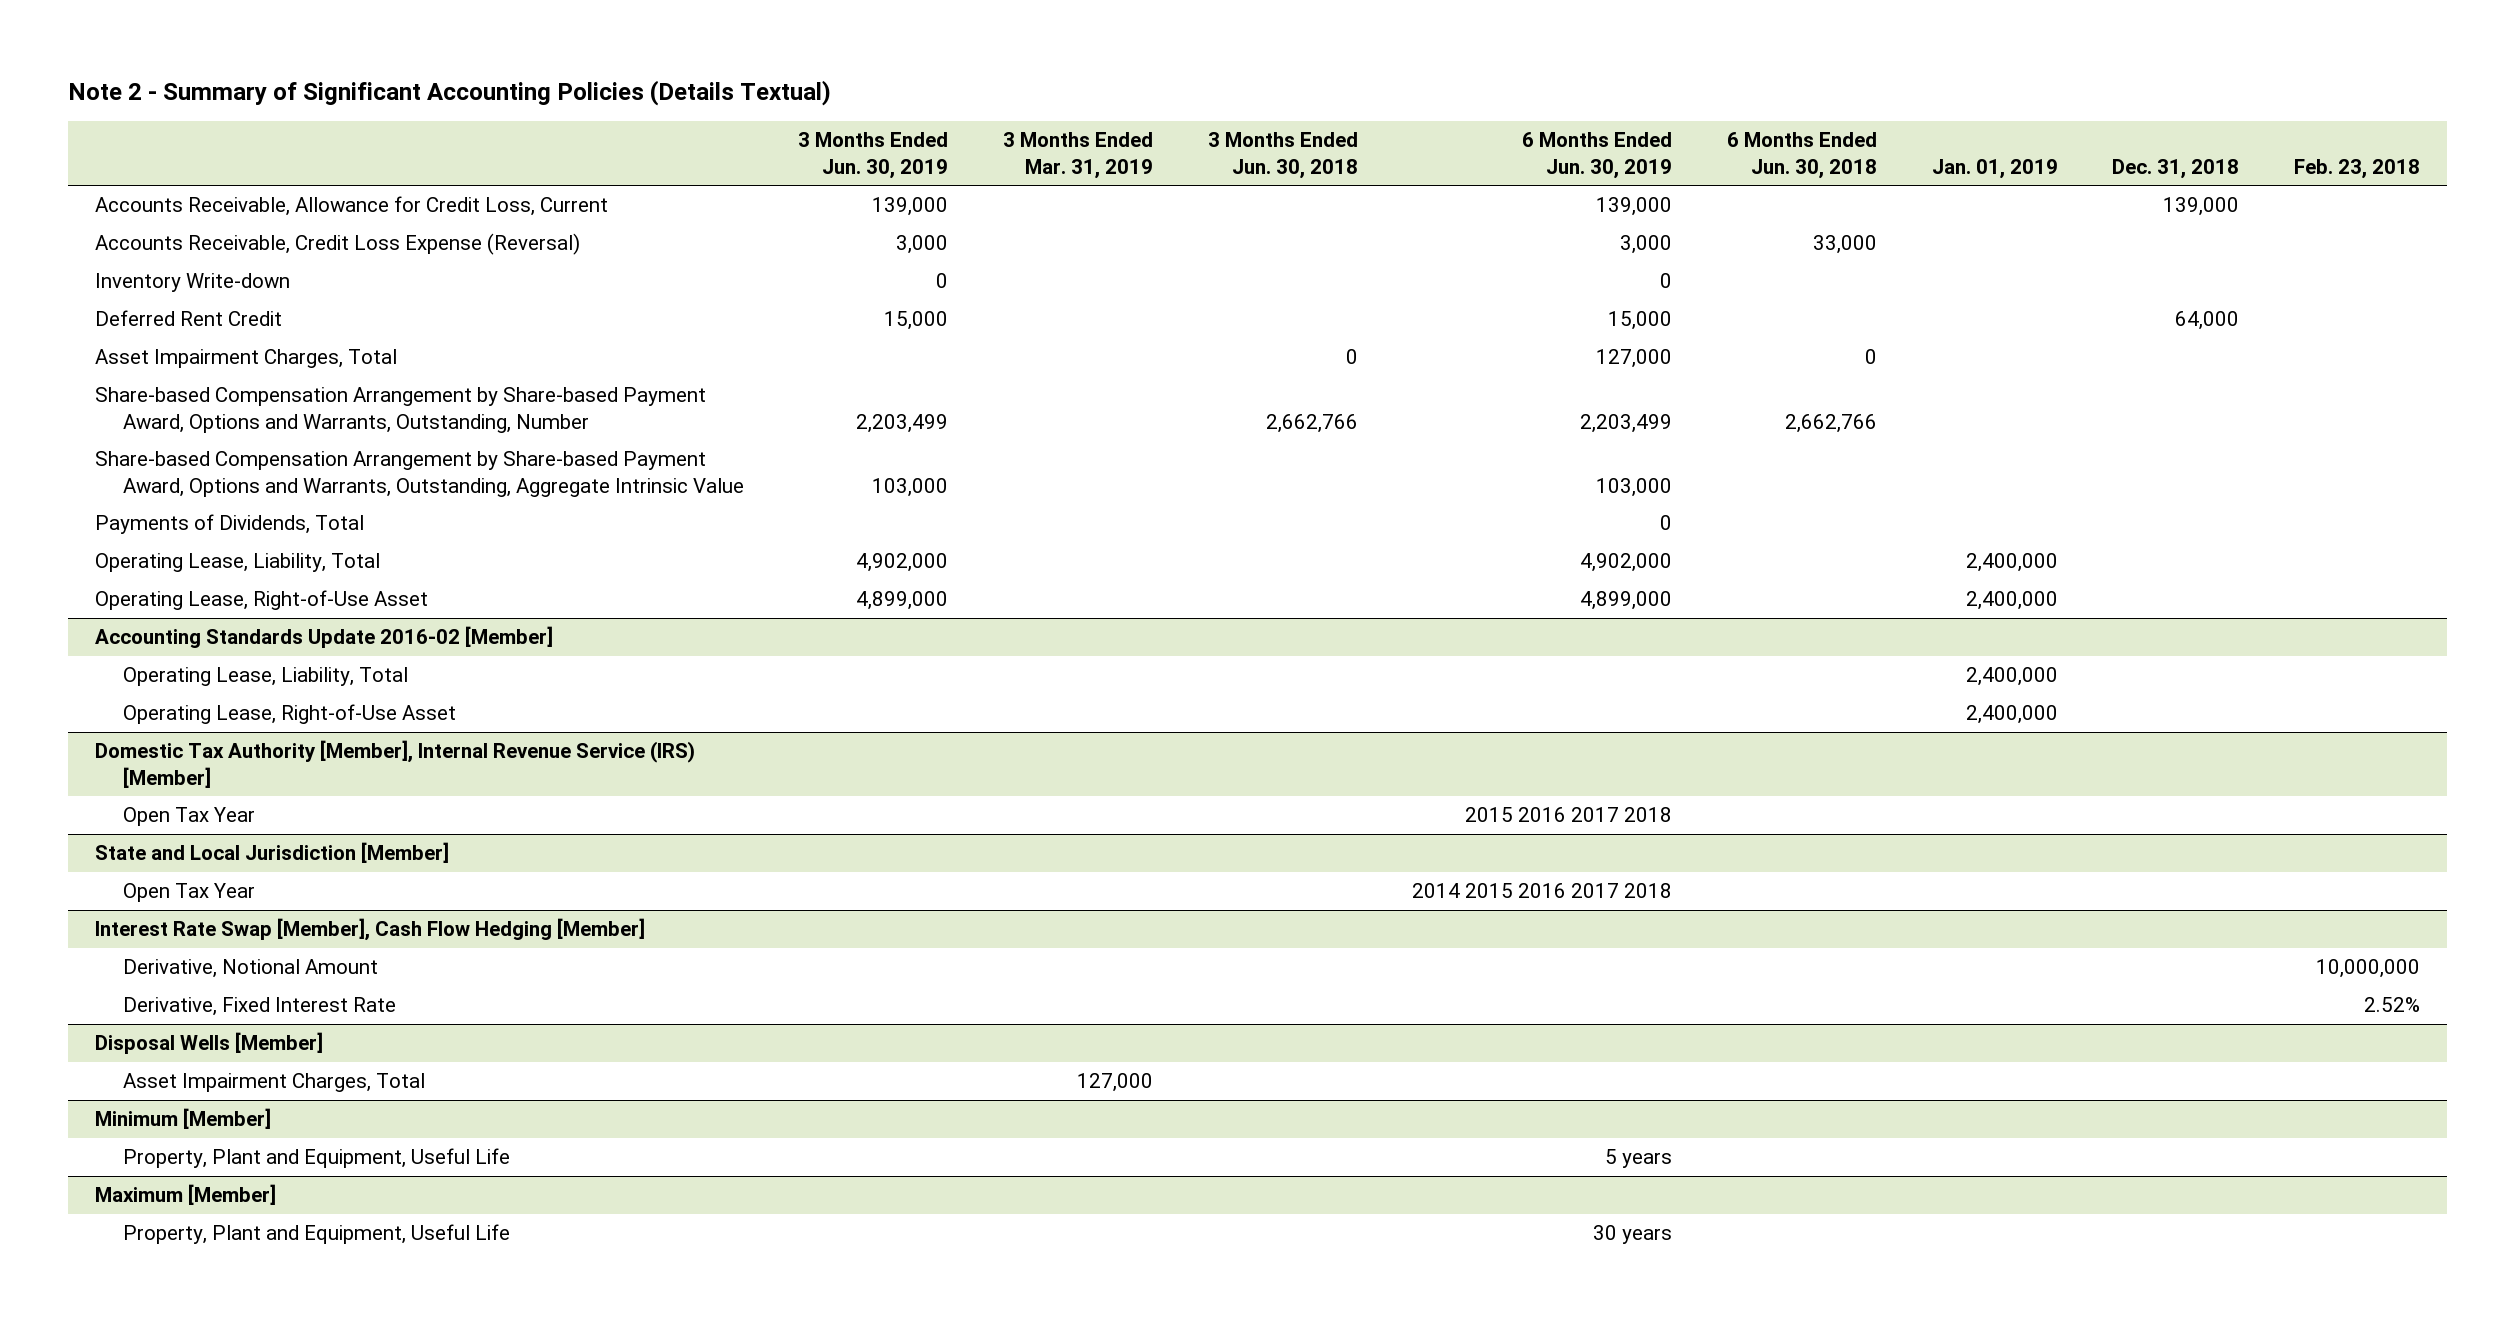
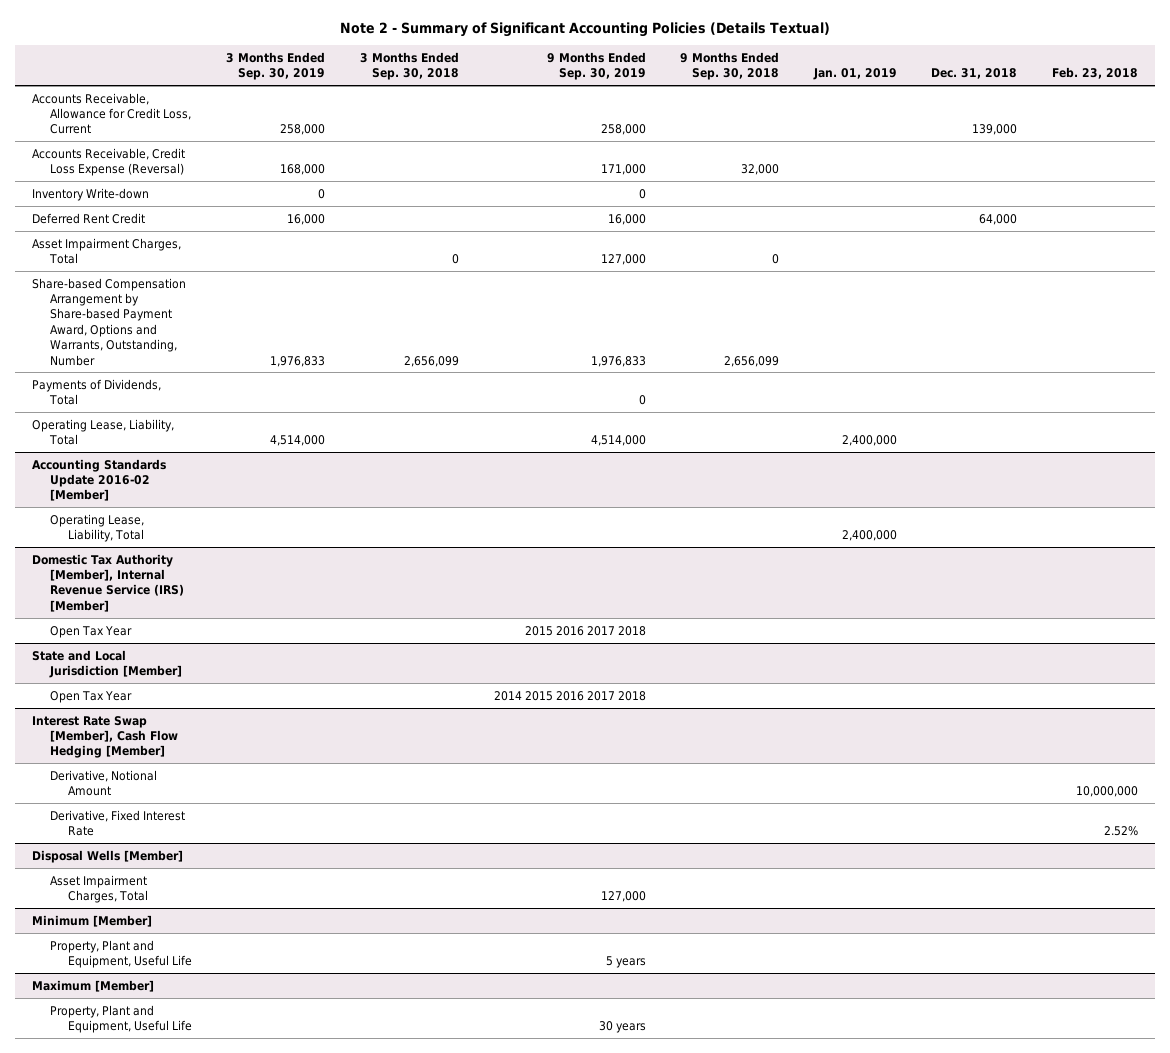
[798,131,949,179] 3 Months Ended Jun. 30, 2019 -> none
[1003,131,1154,179] 3 Months Ended Mar. 31, 2019 -> none
[1207,131,1358,179] 3 Months Ended Jun. 30, 2018 -> none
[1522,131,1673,179] 6 Months Ended Jun. 30, 2019 -> none
[1726,131,1877,179] 6 Months Ended Jun. 30, 2018 -> none
none -> [226,51,326,81] 3 Months Ended Sep. 30, 2019
none -> [359,51,459,81] 3 Months Ended Sep. 30, 2018
none -> [546,51,646,81] 9 Months Ended Sep. 30, 2019
none -> [680,51,780,81] 9 Months Ended Sep. 30, 2018
[95,451,744,498] Share-based Compensation Arrangement by Share-based Payment Award, Options and Warrants, Outstanding, Aggregate Intrinsic Value -> none
[95,590,429,611] Operating Lease, Right-of-Use Asset -> none
[122,704,456,725] Operating Lease, Right-of-Use Asset -> none

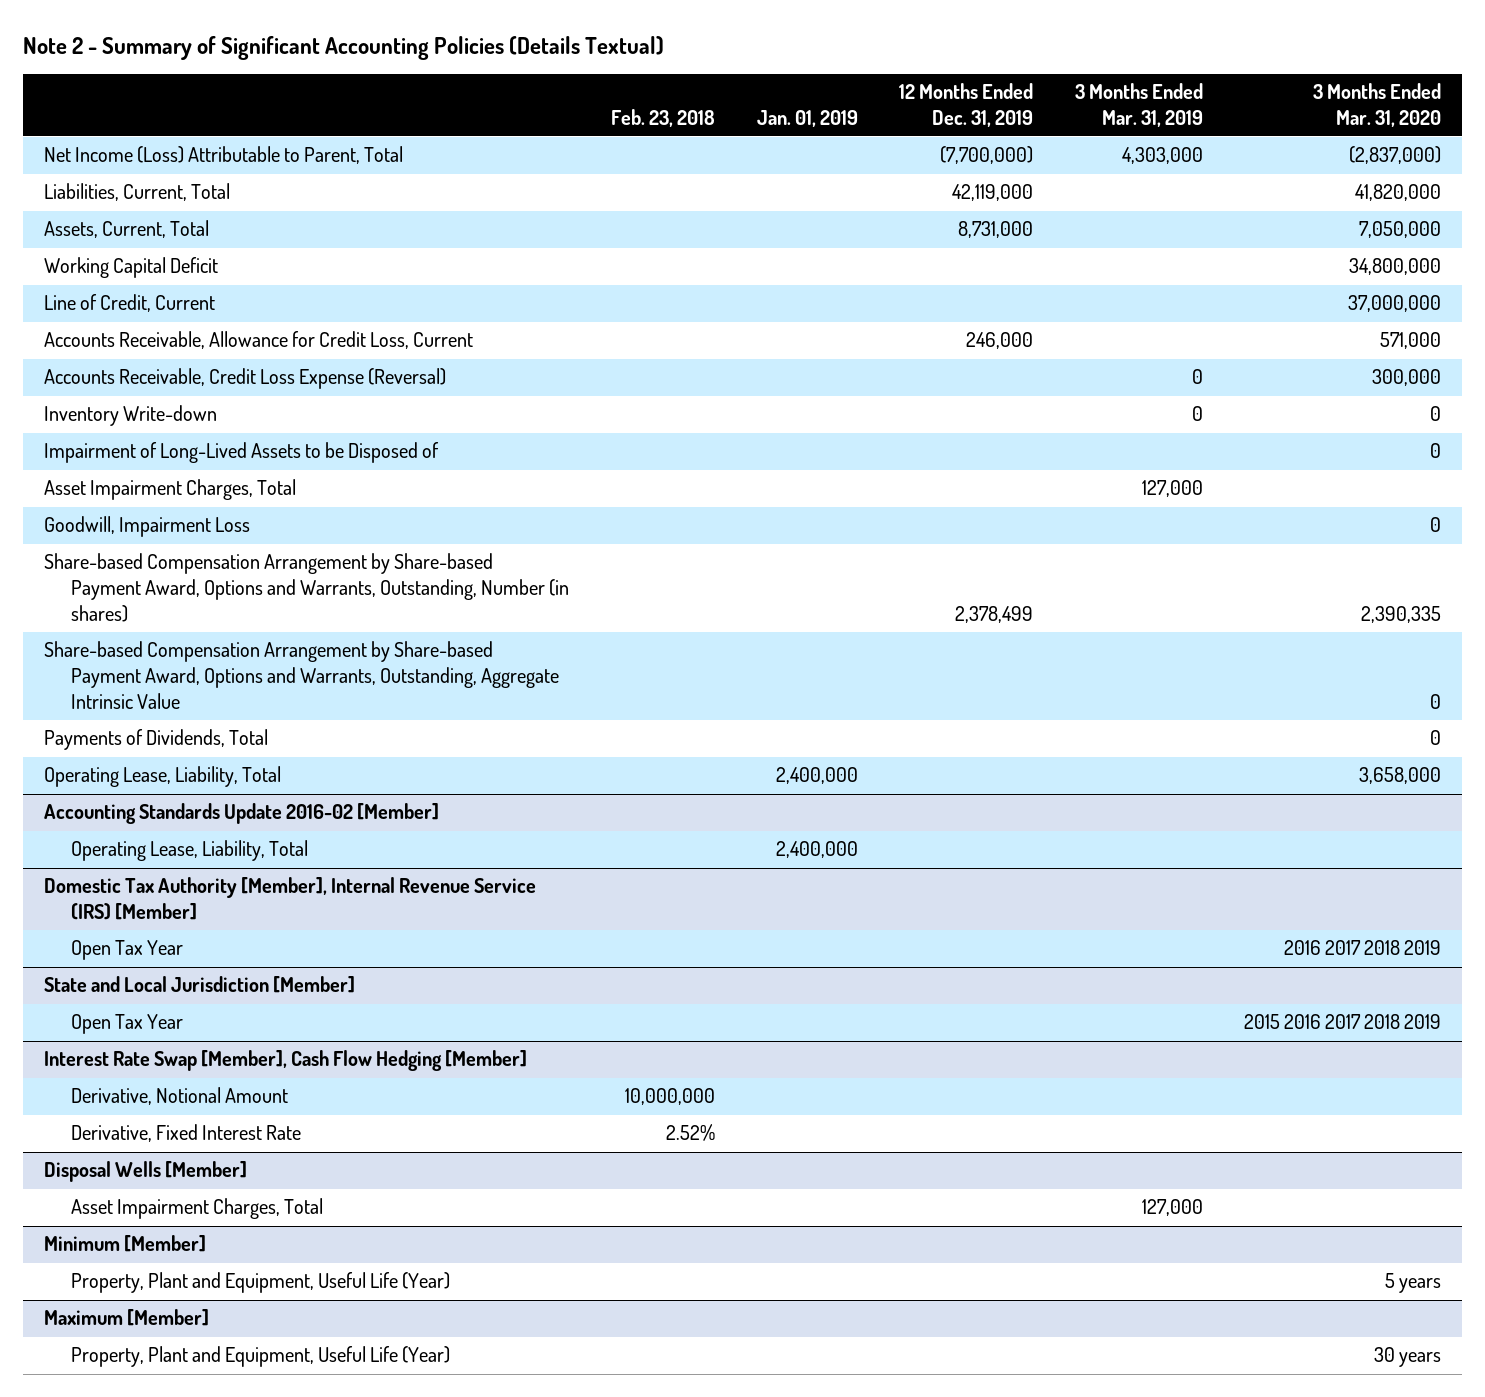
[226,51,326,81] 3 Months Ended Sep. 30, 2019 -> none
[359,51,459,81] 3 Months Ended Sep. 30, 2018 -> none
[546,51,646,81] 9 Months Ended Sep. 30, 2019 -> none
[680,51,780,81] 9 Months Ended Sep. 30, 2018 -> none
[931,68,1018,80] Dec. 31, 2018 -> none
none -> [899,83,1034,127] 12 Months Ended Dec. 31, 2019
none -> [1074,83,1203,127] 3 Months Ended Mar. 31, 2019
none -> [1313,83,1442,127] 3 Months Ended Mar. 31, 2020
none -> [44,146,404,165] Net Income (Loss) Attributable to Parent, Total
none -> [44,183,231,202] Liabilities, Current, Total
none -> [44,220,210,239] Assets, Current, Total
none -> [44,257,219,279] Working Capital Deficit
none -> [44,294,216,313] Line of Credit, Current
[31,212,145,224] Deferred Rent Credit -> none
none -> [44,442,440,464] Impairment of Long-Lived Assets to be Disposed of
none -> [44,516,251,538] Goodwill, Impairment Loss
[31,277,186,366] Share-based Compensation Arrangement by Share-based Payment Award, Options and Warrants, Outstanding, Number -> [44,553,570,622] Share-based Compensation Arrangement by Share-based Payment Award, Options and Warrants, Outstanding, Number (in shares)
none -> [44,641,560,709] Share-based Compensation Arrangement by Share-based Payment Award, Options and Warrants, Outstanding, Aggregate Intrinsic Value
[49,939,192,969] Property, Plant and Equipment, Useful Life -> [71,1272,451,1294] Property, Plant and Equipment, Useful Life (Year)
[49,1004,192,1034] Property, Plant and Equipment, Useful Life -> [71,1346,451,1368] Property, Plant and Equipment, Useful Life (Year)

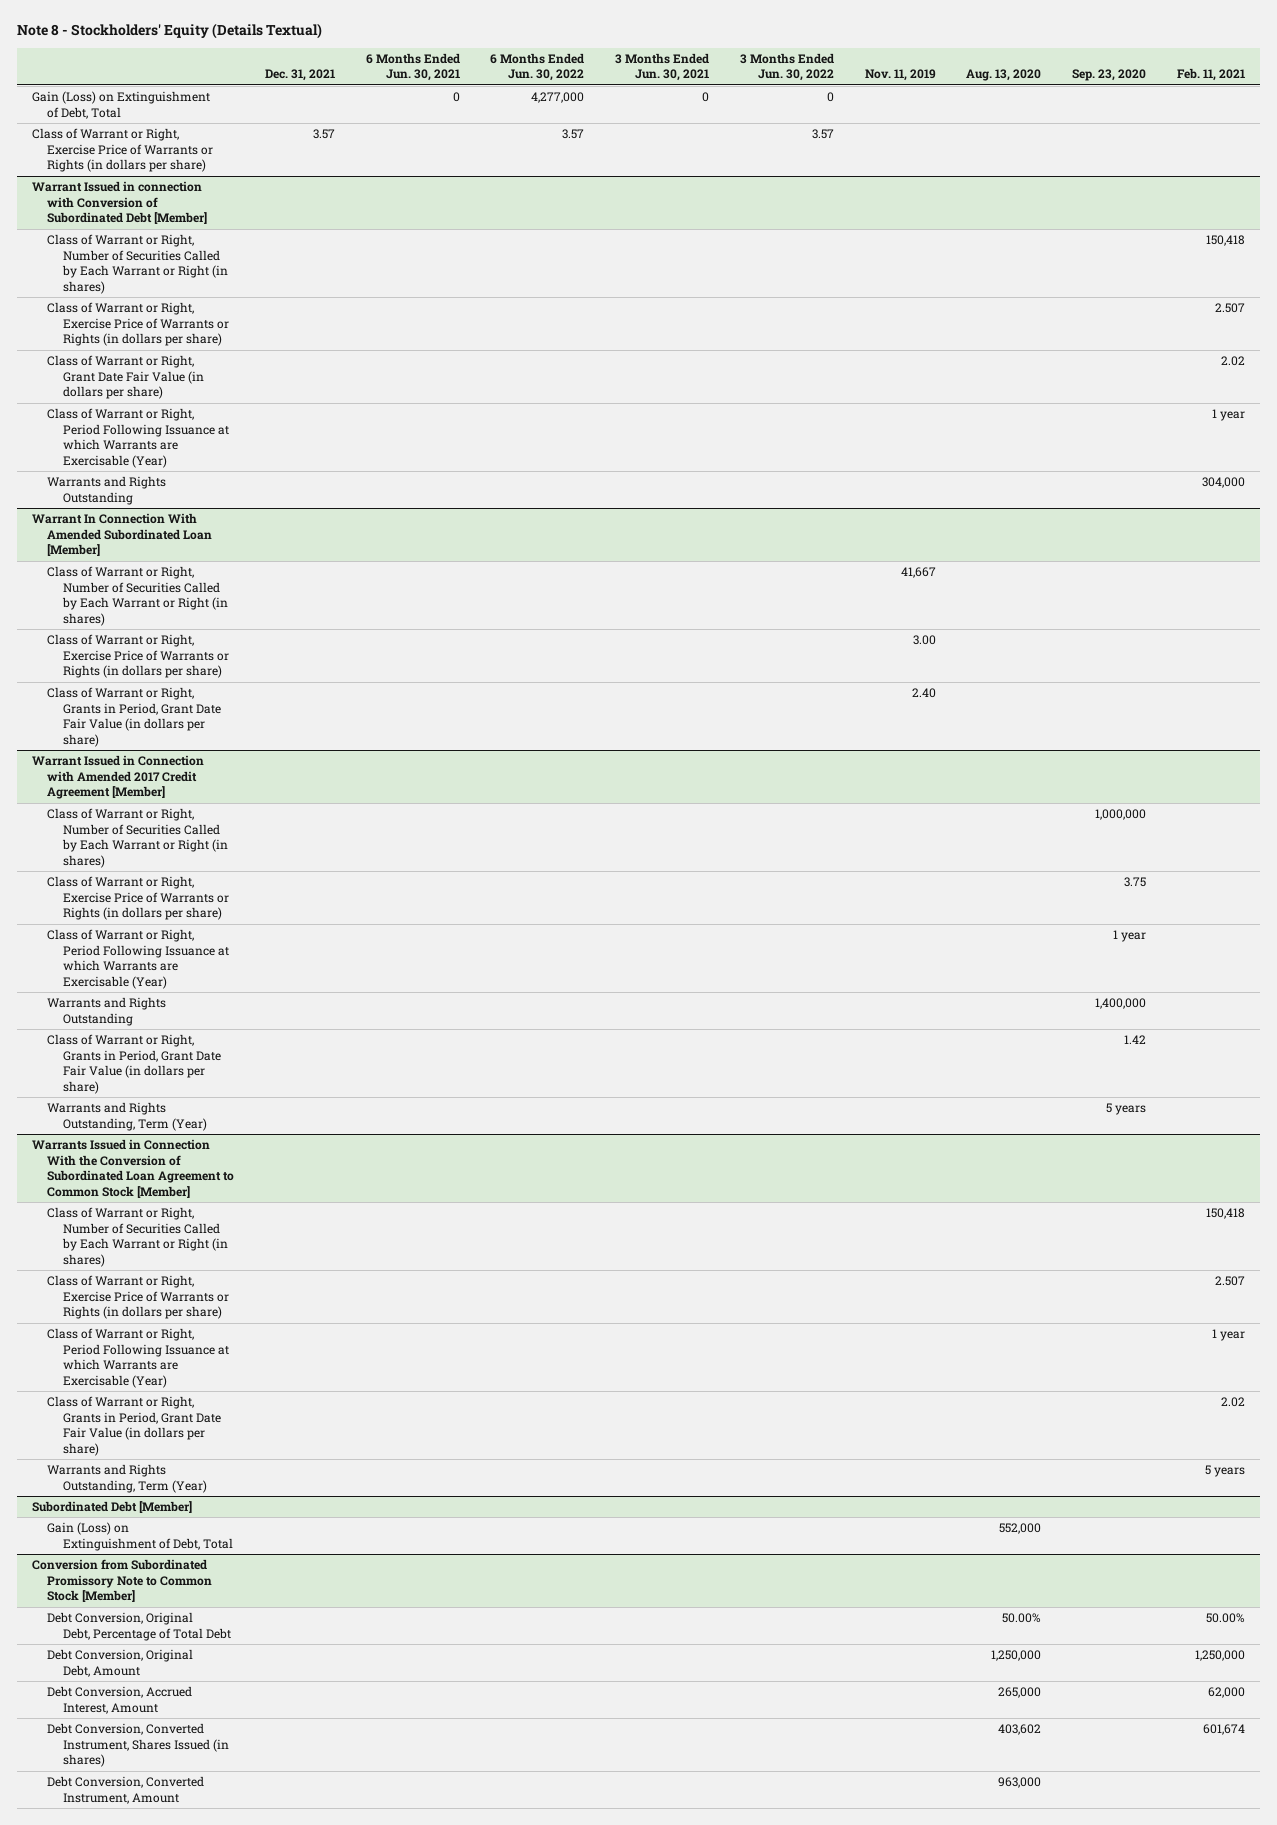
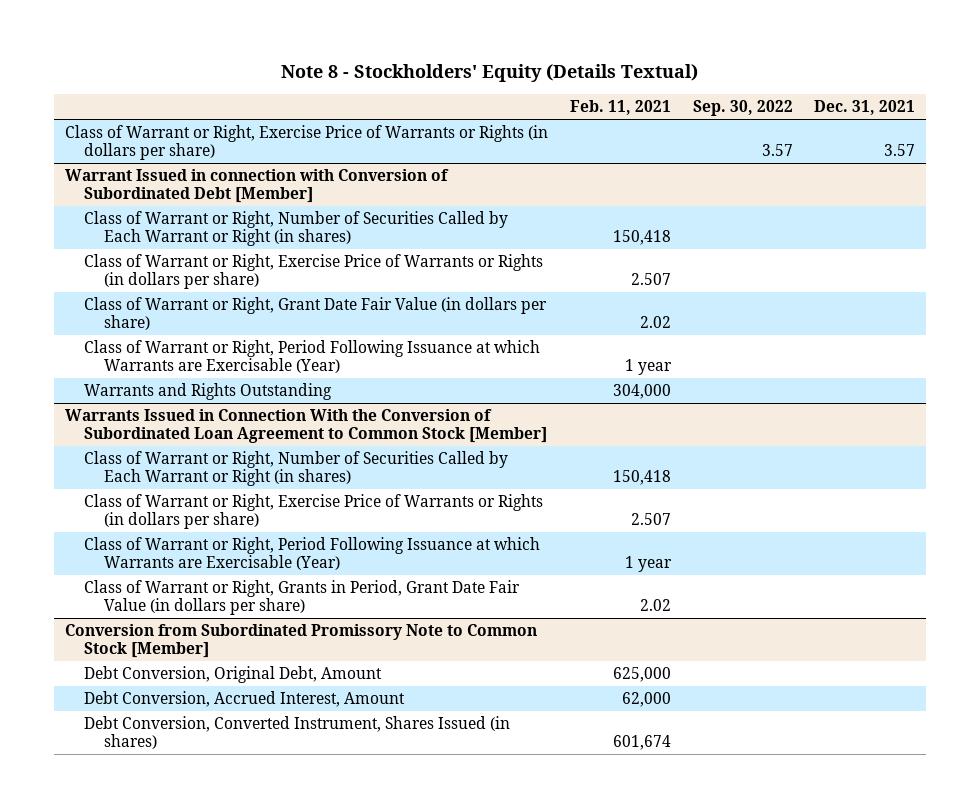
[365,52,460,82] 6 Months Ended Jun. 30, 2021 -> none
[490,52,585,82] 6 Months Ended Jun. 30, 2022 -> none
[615,52,710,82] 3 Months Ended Jun. 30, 2021 -> none
[739,52,834,82] 3 Months Ended Jun. 30, 2022 -> none
[864,69,936,82] Nov. 11, 2019 -> none
[966,69,1042,82] Aug. 13, 2020 -> none
[1071,69,1146,82] Sep. 23, 2020 -> none
none -> [692,100,793,117] Sep. 30, 2022
[31,91,210,119] Gain (Loss) on Extinguishment of Debt, Total -> none
[31,513,213,557] Warrant In Connection With Amended Subordinated Loan [Member] -> none
[47,566,228,626] Class of Warrant or Right, Number of Securities Called by Each Warrant or Right (in shares) -> none
[47,634,229,679] Class of Warrant or Right, Exercise Price of Warrants or Rights (in dollars per share) -> none
[47,687,221,747] Class of Warrant or Right, Grants in Period, Grant Date Fair Value (in dollars per share) -> none
[31,755,204,800] Warrant Issued in Connection with Amended 2017 Credit Agreement [Member] -> none
[47,808,228,868] Class of Warrant or Right, Number of Securities Called by Each Warrant or Right (in shares) -> none
[47,876,229,921] Class of Warrant or Right, Exercise Price of Warrants or Rights (in dollars per share) -> none
[47,929,229,989] Class of Warrant or Right, Period Following Issuance at which Warrants are Exercisable (Year) -> none
[47,997,167,1026] Warrants and Rights Outstanding -> none
[47,1034,221,1094] Class of Warrant or Right, Grants in Period, Grant Date Fair Value (in dollars per share) -> none
[47,1102,207,1131] Warrants and Rights Outstanding, Term (Year) -> none
[47,1464,207,1493] Warrants and Rights Outstanding, Term (Year) -> none
[31,1501,192,1514] Subordinated Debt [Member] -> none
[47,1522,233,1551] Gain (Loss) on Extinguishment of Debt, Total -> none
[47,1612,231,1641] Debt Conversion, Original Debt, Percentage of Total Debt -> none
[1194,1650,1245,1662] 1,250,000 -> [612,667,671,683] 625,000
[47,1776,205,1804] Debt Conversion, Converted Instrument, Amount -> none

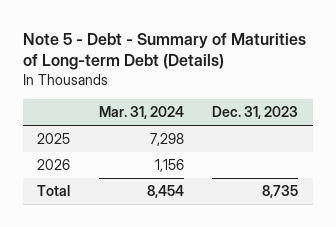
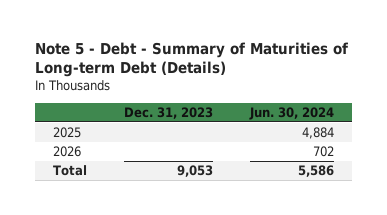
[98,106,184,120] Mar. 31, 2024 -> none
none -> [248,106,334,120] Jun. 30, 2024
[262,185,299,199] 8,735 -> [176,165,213,178] 9,053

